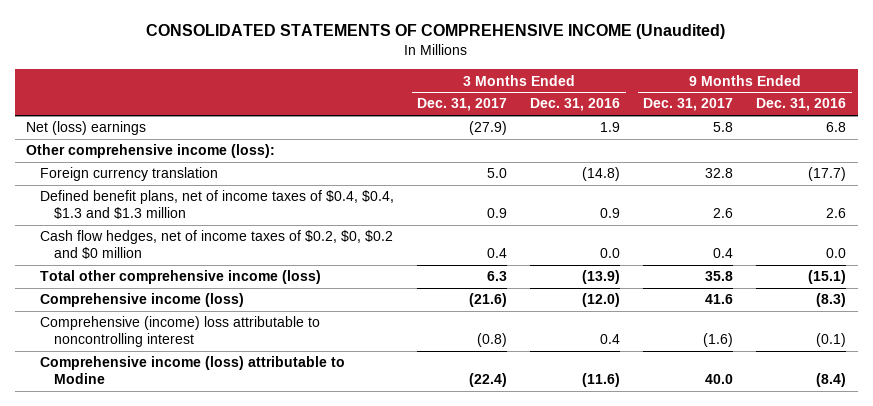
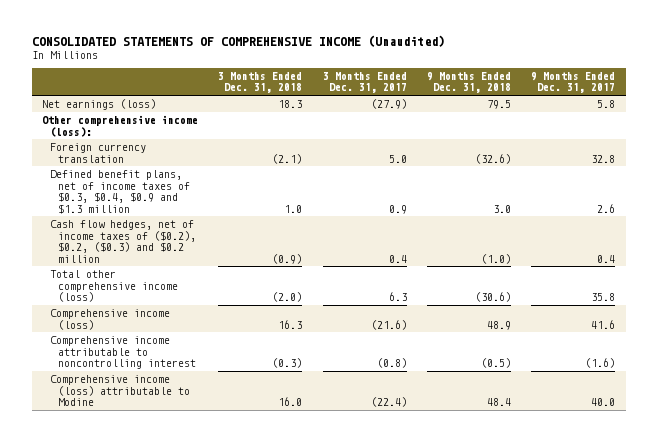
[530,98,621,112] Dec. 31, 2016 -> none
[756,98,847,112] Dec. 31, 2016 -> none
none -> [218,71,303,94] 3 Months Ended Dec. 31, 2018
none -> [427,71,512,94] 9 Months Ended Dec. 31, 2018
[26,121,147,136] Net (loss) earnings -> [41,99,156,111] Net earnings (loss)
[40,190,395,219] Defined benefit plans, net of income taxes of $0.4, $0.4, $1.3 and $1.3 million -> [50,170,191,214] Defined benefit plans, net of income taxes of $0.3, $0.4, $0.9 and $1.3 million
[40,230,394,259] Cash flow hedges, net of income taxes of $0.2, $0, $0.2 and $0 million -> [50,220,197,263] Cash flow hedges, net of income taxes of ($0.2), $0.2, ($0.3) and $0.2 million
[40,316,321,347] Comprehensive (income) loss attributable to noncontrolling interest -> [50,336,197,370] Comprehensive income attributable to noncontrolling interest

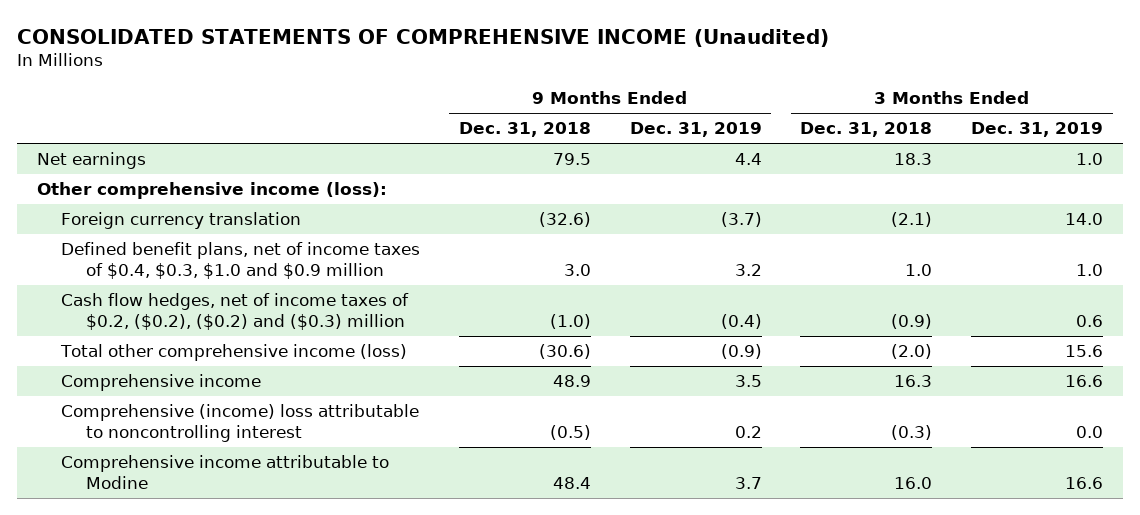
[322,71,407,94] 3 Months Ended Dec. 31, 2017 -> none
[531,71,616,94] 9 Months Ended Dec. 31, 2017 -> none
none -> [629,122,762,138] Dec. 31, 2019
none -> [971,122,1104,138] Dec. 31, 2019
[41,99,156,111] Net earnings (loss) -> [36,152,146,170] Net earnings
[50,170,191,214] Defined benefit plans, net of income taxes of $0.3, $0.4, $0.9 and $1.3 million -> [61,242,421,279] Defined benefit plans, net of income taxes of $0.4, $0.3, $1.0 and $0.9 million
[50,220,197,263] Cash flow hedges, net of income taxes of ($0.2), $0.2, ($0.3) and $0.2 million -> [61,293,410,330] Cash flow hedges, net of income taxes of $0.2, ($0.2), ($0.2) and ($0.3) million
[50,309,171,330] Comprehensive income (loss) -> [61,374,262,392] Comprehensive income
[50,336,197,370] Comprehensive income attributable to noncontrolling interest -> [61,404,420,442] Comprehensive (income) loss attributable to noncontrolling interest
[50,375,191,407] Comprehensive income (loss) attributable to Modine -> [61,455,390,489] Comprehensive income attributable to Modine

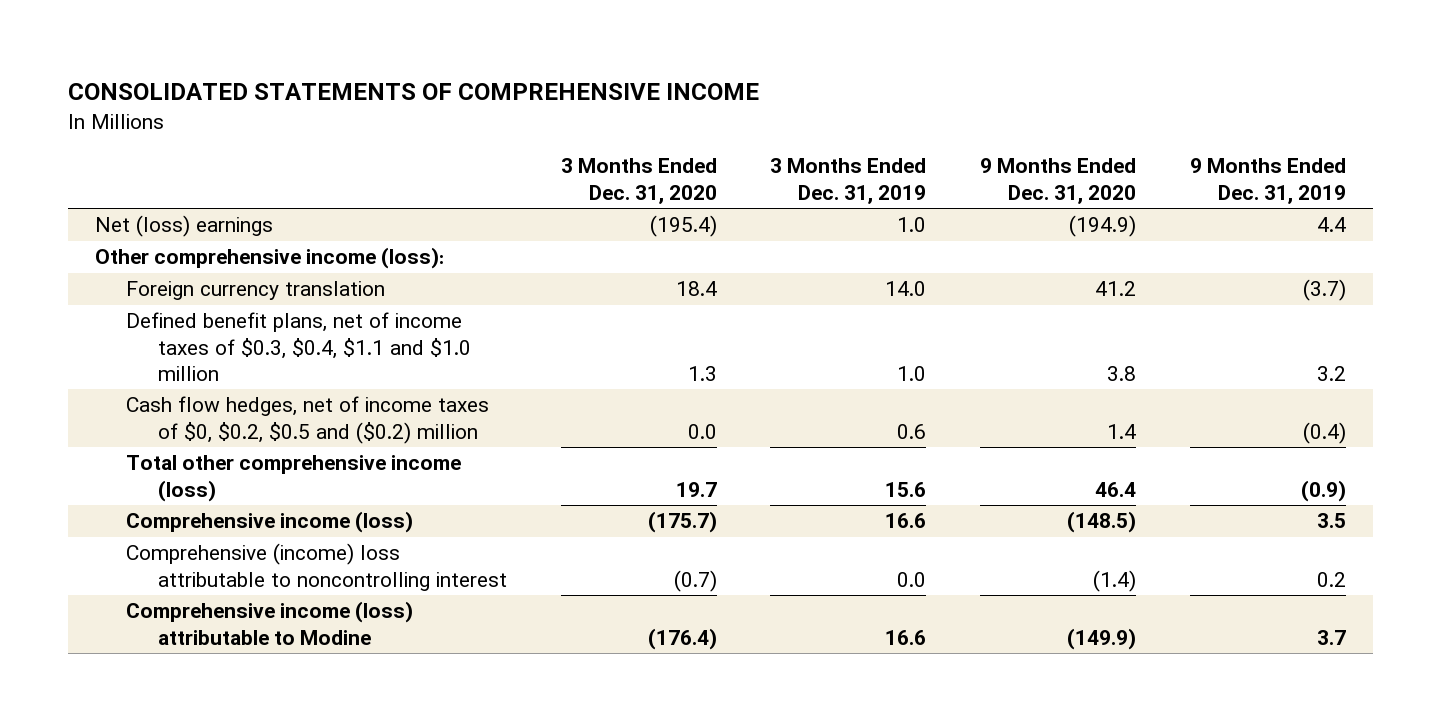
[17,28,830,47] CONSOLIDATED STATEMENTS OF COMPREHENSIVE INCOME (Unaudited) -> [67,83,759,101] CONSOLIDATED STATEMENTS OF COMPREHENSIVE INCOME
[459,122,592,138] Dec. 31, 2018 -> none
[800,122,933,138] Dec. 31, 2018 -> none
none -> [560,158,717,204] 3 Months Ended Dec. 31, 2020
none -> [980,158,1137,204] 9 Months Ended Dec. 31, 2020
[36,152,146,170] Net earnings -> [94,215,273,238] Net (loss) earnings
[61,242,421,279] Defined benefit plans, net of income taxes of $0.4, $0.3, $1.0 and $0.9 million -> [126,312,471,381] Defined benefit plans, net of income taxes of $0.3, $0.4, $1.1 and $1.0 million
[61,293,410,330] Cash flow hedges, net of income taxes of $0.2, ($0.2), ($0.2) and ($0.3) million -> [126,396,490,444] Cash flow hedges, net of income taxes of $0, $0.2, $0.5 and ($0.2) million
[61,374,262,392] Comprehensive income -> [126,511,414,534] Comprehensive income (loss)
[61,455,390,489] Comprehensive income attributable to Modine -> [126,601,414,645] Comprehensive income (loss) attributable to Modine

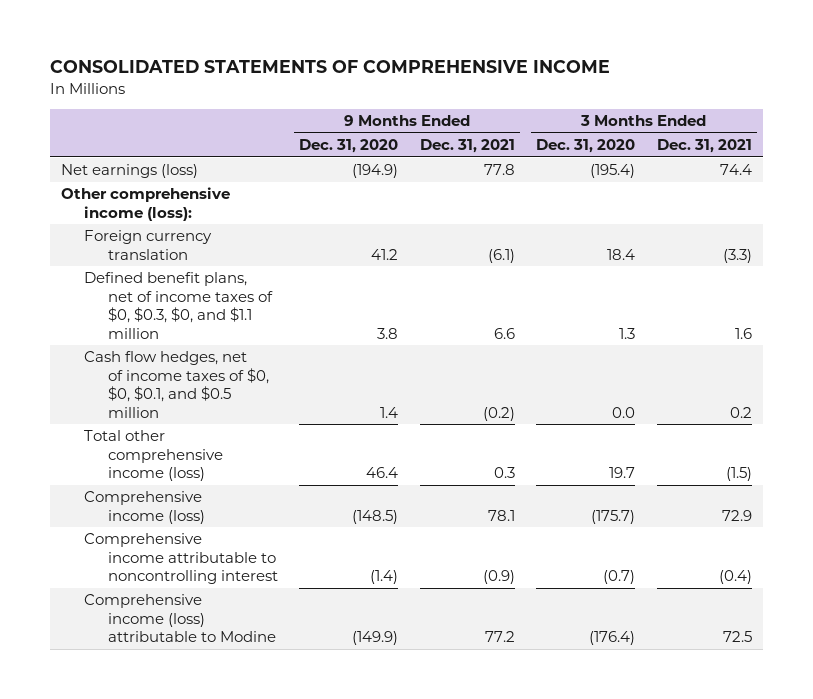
[770,158,927,204] 3 Months Ended Dec. 31, 2019 -> none
[1189,158,1346,204] 9 Months Ended Dec. 31, 2019 -> none
none -> [419,138,515,153] Dec. 31, 2021
none -> [656,138,752,153] Dec. 31, 2021
[94,215,273,238] Net (loss) earnings -> [60,164,198,179] Net earnings (loss)
[126,312,471,381] Defined benefit plans, net of income taxes of $0.3, $0.4, $1.1 and $1.0 million -> [84,272,273,339] Defined benefit plans, net of income taxes of $0, $0.3, $0, and $1.1 million
[126,396,490,444] Cash flow hedges, net of income taxes of $0, $0.2, $0.5 and ($0.2) million -> [84,351,269,418] Cash flow hedges, net of income taxes of $0, $0, $0.1, and $0.5 million
[126,543,507,591] Comprehensive (income) loss attributable to noncontrolling interest -> [84,533,278,585] Comprehensive income attributable to noncontrolling interest

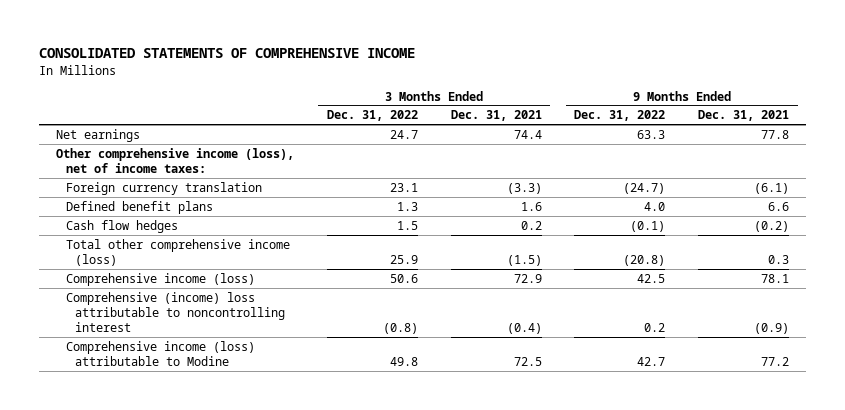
[299,138,399,153] Dec. 31, 2020 -> none
[536,138,636,153] Dec. 31, 2020 -> none
none -> [326,110,418,122] Dec. 31, 2022
none -> [574,110,666,122] Dec. 31, 2022
[60,164,198,179] Net earnings (loss) -> [55,128,140,142] Net earnings
[60,187,230,221] Other comprehensive income (loss): -> [55,147,294,173] Other comprehensive income (loss), net of income taxes:
[84,272,273,339] Defined benefit plans, net of income taxes of $0, $0.3, $0, and $1.1 million -> [65,200,213,214] Defined benefit plans
[84,351,269,418] Cash flow hedges, net of income taxes of $0, $0, $0.1, and $0.5 million -> [65,219,178,233] Cash flow hedges
[84,533,278,585] Comprehensive income attributable to noncontrolling interest -> [65,291,286,333] Comprehensive (income) loss attributable to noncontrolling interest

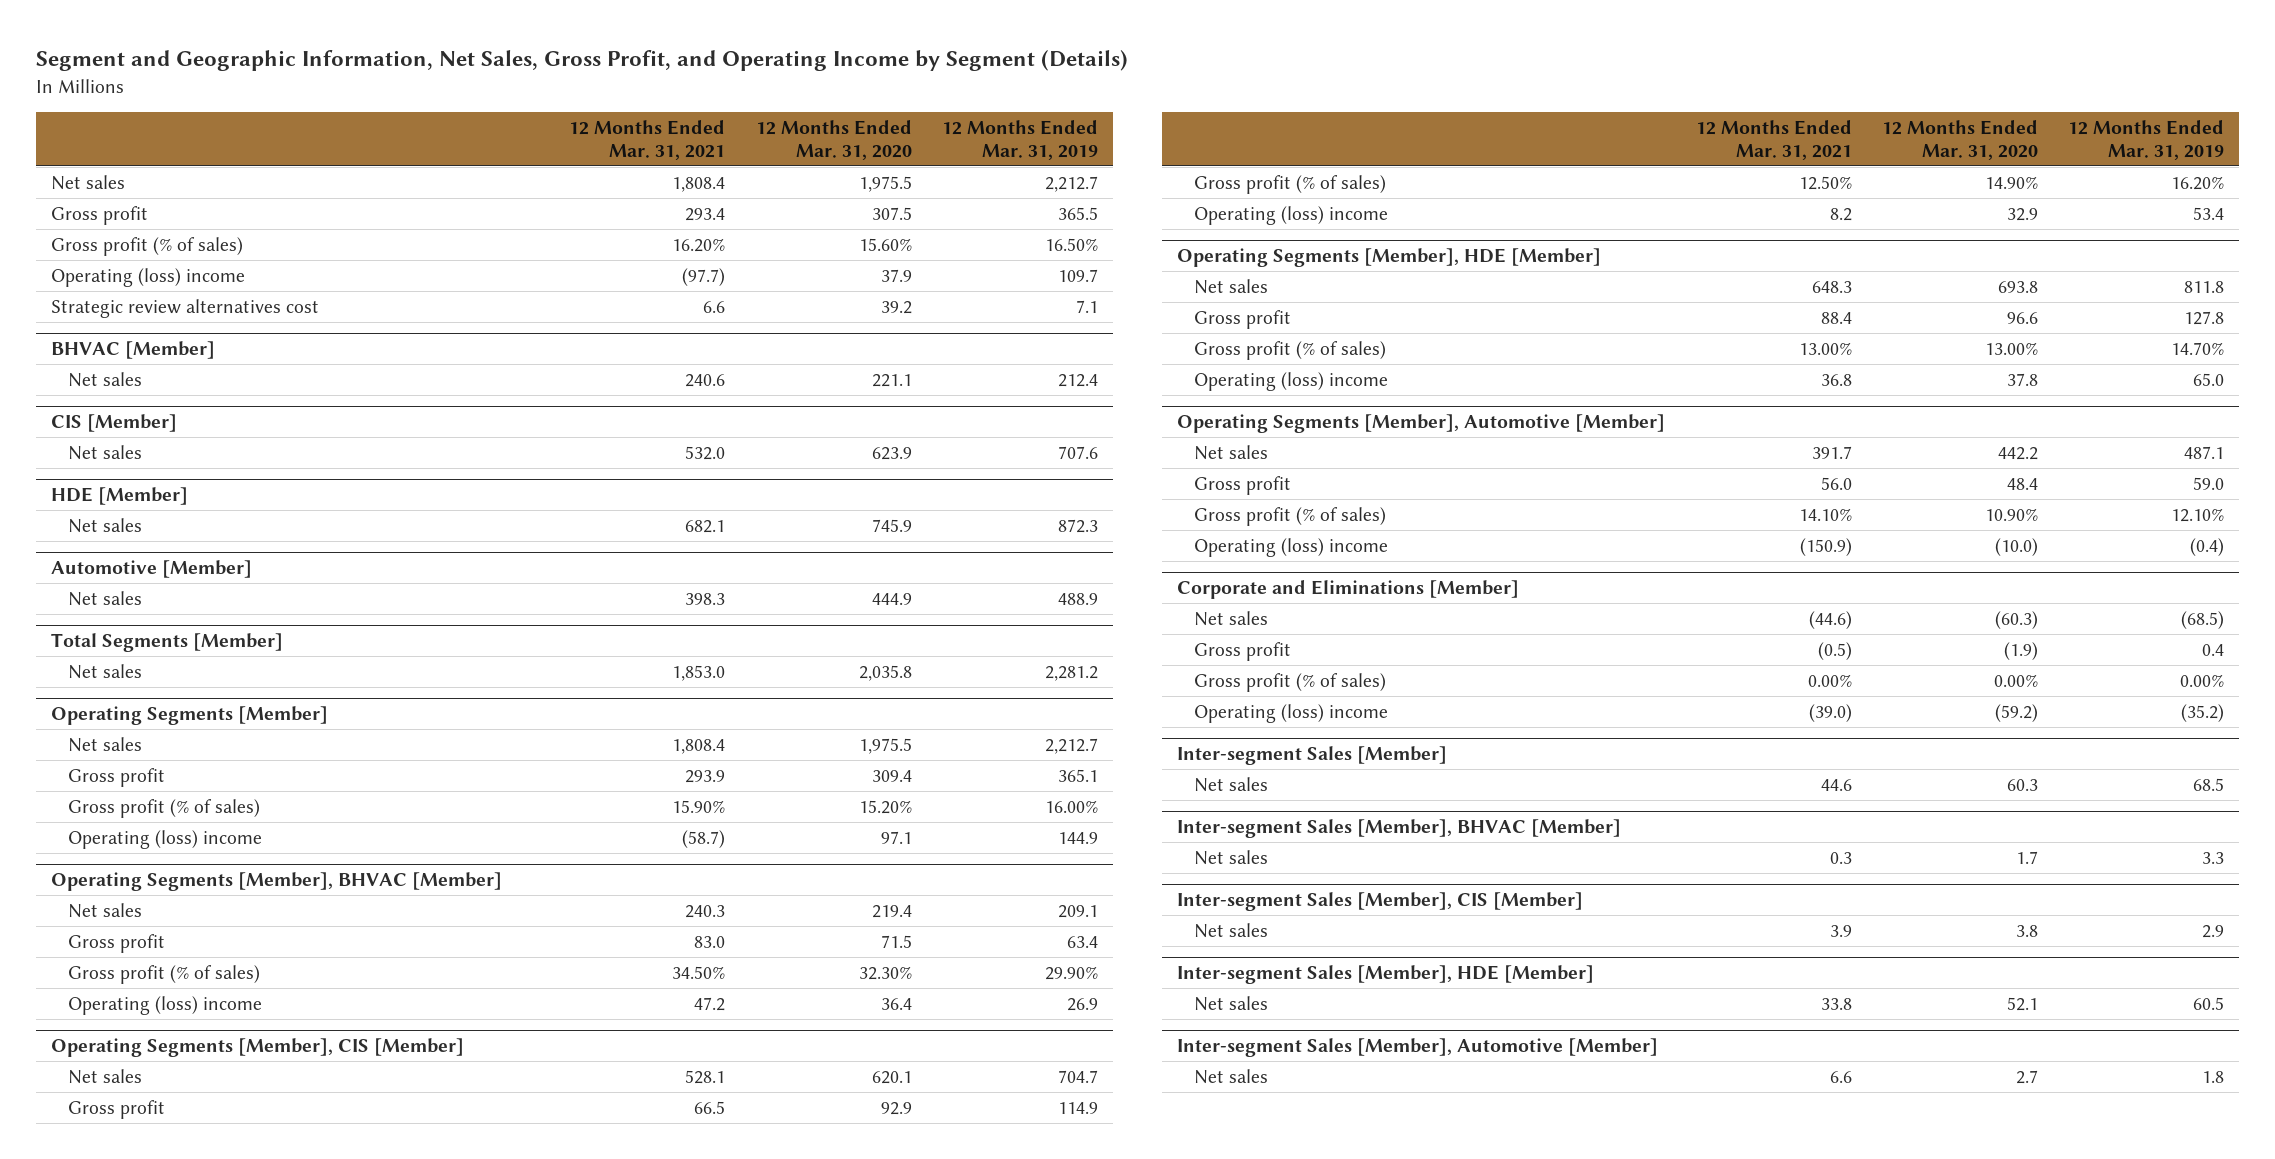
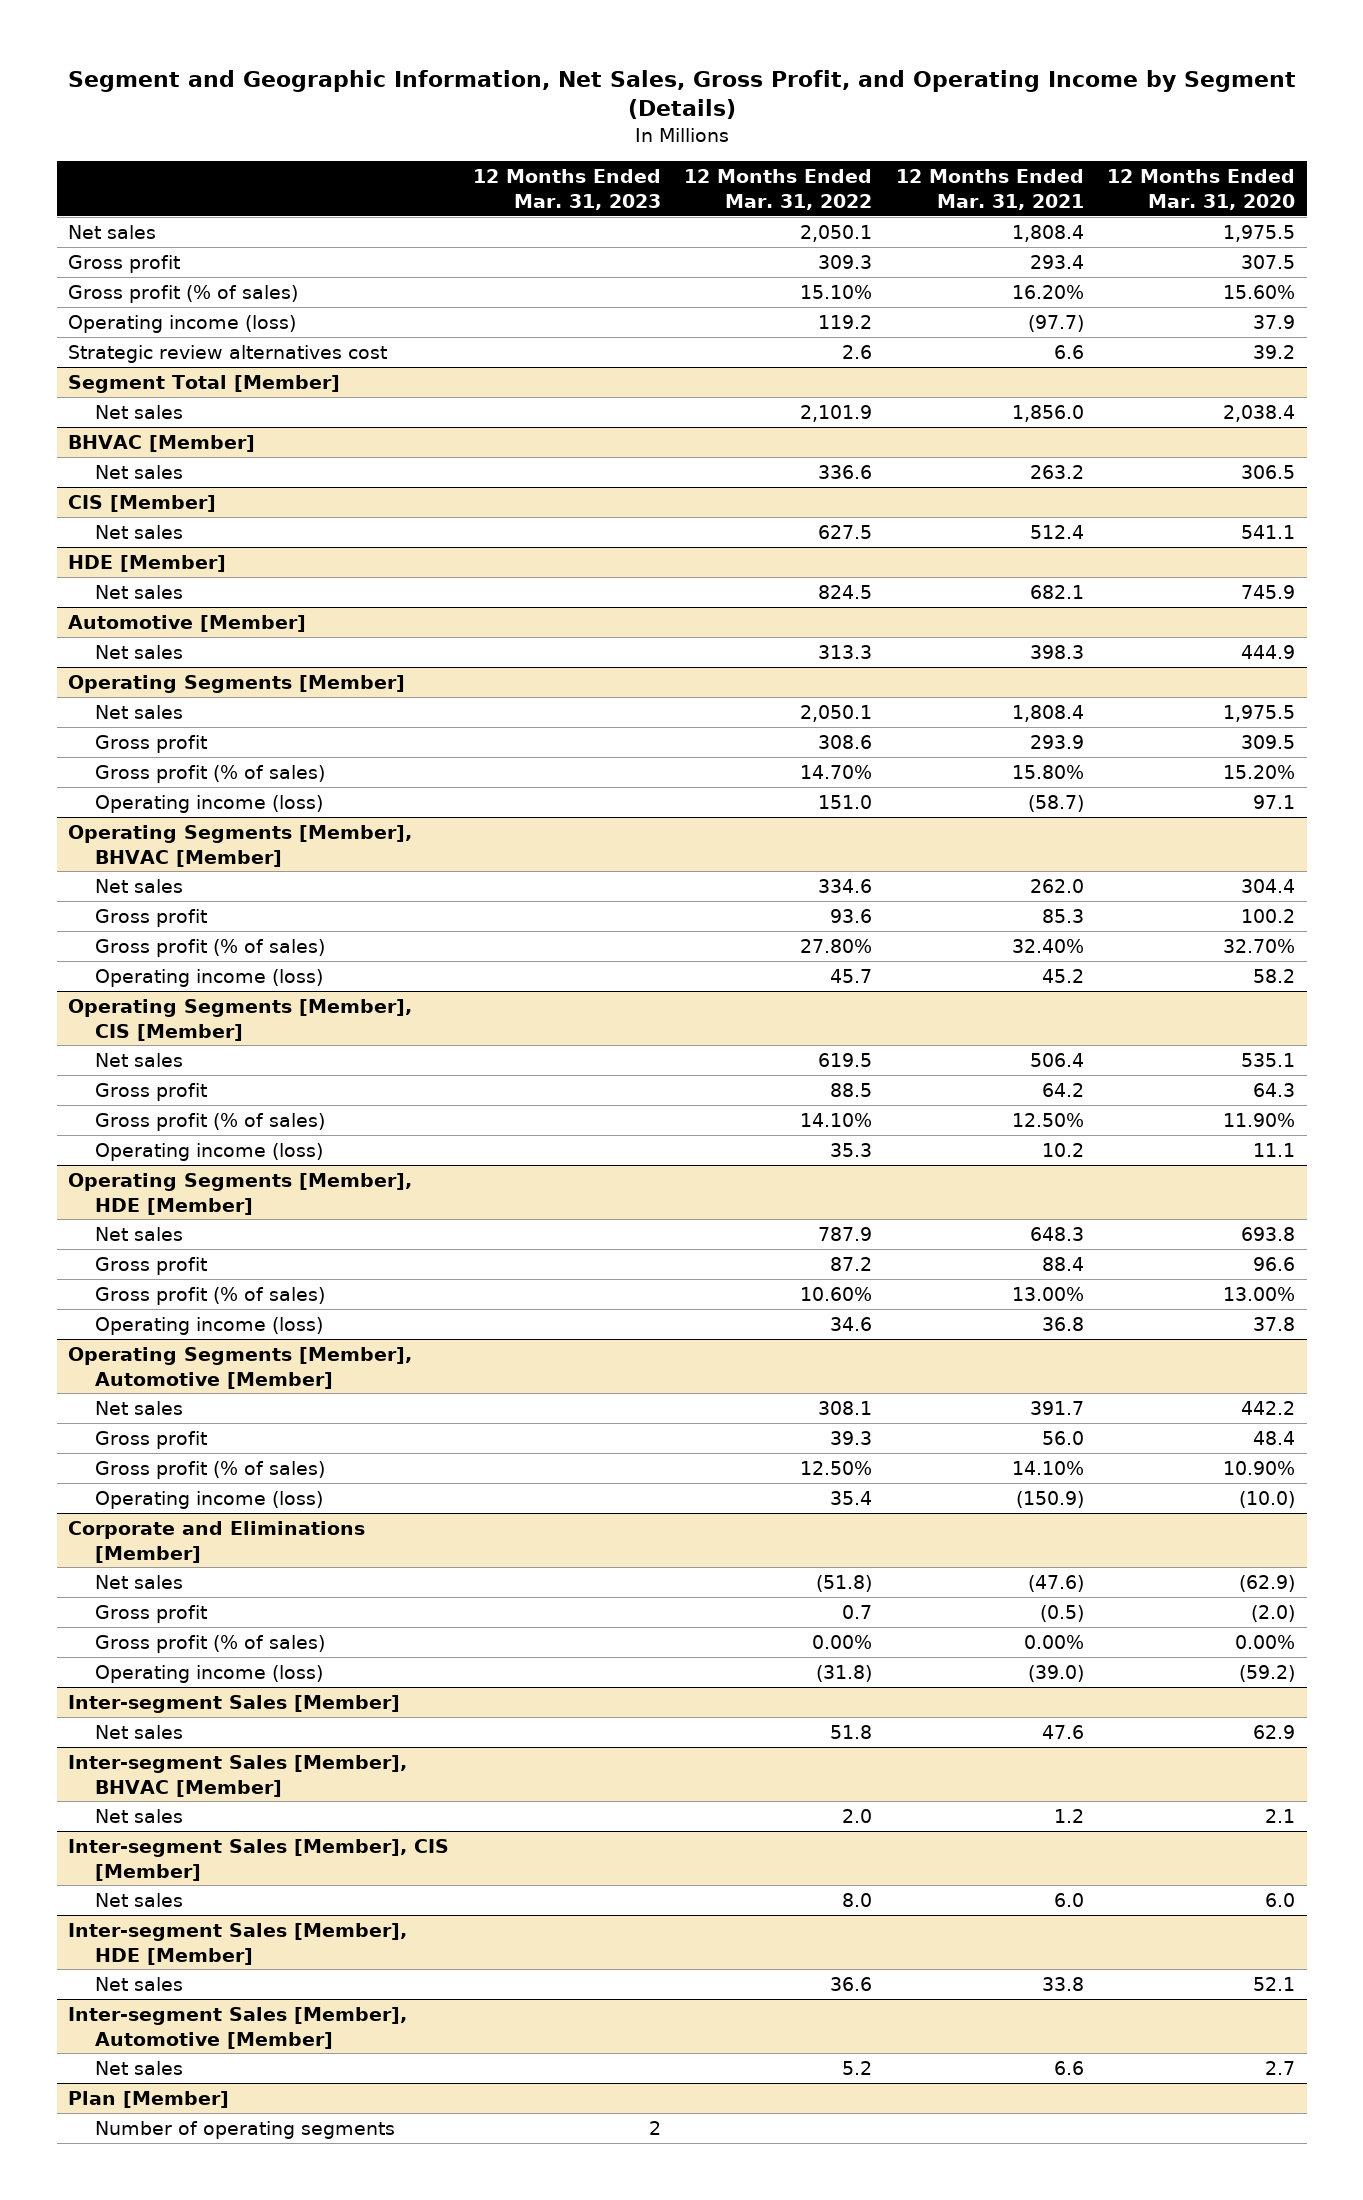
[942,120,1099,161] 12 Months Ended Mar. 31, 2019 -> none
none -> [472,169,661,210] 12 Months Ended Mar. 31, 2023
none -> [684,169,873,210] 12 Months Ended Mar. 31, 2022
[51,267,246,287] Operating (loss) income -> [68,314,297,333] Operating income (loss)
none -> [68,374,341,393] Segment Total [Member]
none -> [94,404,183,419] Net sales
[685,373,726,387] 240.6 -> [1029,464,1084,479] 263.2
[871,373,912,387] 221.1 -> [1240,464,1295,479] 306.5
[685,445,726,460] 532.0 -> [1029,524,1084,539] 512.4
[871,446,912,460] 623.9 -> [1240,524,1295,539] 541.1
[51,633,284,653] Total Segments [Member] -> none
[67,663,142,679] Net sales -> none
[871,769,912,782] 309.4 -> [1240,734,1295,749] 309.5
[672,799,726,813] 15.90% -> [1011,764,1084,779] 15.80%
[67,829,262,849] Operating (loss) income -> [94,794,323,813] Operating income (loss)
[685,904,726,918] 240.3 -> [1029,878,1084,893] 262.0
[871,904,912,918] 219.4 -> [1240,878,1295,893] 304.4
[694,935,726,948] 83.0 -> [1041,908,1084,923] 85.3
[880,934,912,948] 71.5 -> [1240,908,1295,923] 100.2
[672,965,726,979] 34.50% -> [1011,938,1084,953] 32.40%
[858,965,912,980] 32.30% -> [1222,938,1295,953] 32.70%
[67,995,262,1015] Operating (loss) income -> [94,968,323,987] Operating income (loss)
[694,996,726,1011] 47.2 -> [1041,968,1084,983] 45.2
[880,997,912,1010] 36.4 -> [1252,968,1295,983] 58.2
[685,1069,726,1084] 528.1 -> [1029,1052,1084,1067] 506.4
[871,1070,912,1084] 620.1 -> [1240,1052,1295,1067] 535.1
[694,1100,726,1114] 66.5 -> [1041,1082,1084,1097] 64.2
[880,1101,912,1115] 92.9 -> [1252,1082,1295,1097] 64.3
[1984,175,2038,189] 14.90% -> [1222,1112,1295,1127] 11.90%
[1193,205,1388,225] Operating (loss) income -> [94,1142,323,1161] Operating income (loss)
[1829,207,1852,221] 8.2 -> [1041,1142,1084,1157] 10.2
[2006,207,2038,221] 32.9 -> [1252,1142,1295,1157] 11.1
[1193,371,1388,391] Operating (loss) income -> [94,1316,323,1335] Operating income (loss)
[1193,537,1388,557] Operating (loss) income -> [94,1490,323,1509] Operating income (loss)
[1808,610,1852,629] (44.6) -> [1027,1574,1084,1592] (47.6)
[1994,610,2038,629] (60.3) -> [1238,1574,1295,1592] (62.9)
[2003,641,2038,660] (1.9) -> [1250,1604,1295,1622] (2.0)
[1193,703,1388,723] Operating (loss) income -> [94,1664,323,1683] Operating income (loss)
[1820,778,1852,791] 44.6 -> [1041,1724,1084,1739] 47.6
[2006,778,2038,791] 60.3 -> [1252,1724,1295,1739] 62.9
[1829,851,1852,864] 0.3 -> [1053,1808,1084,1823] 1.2
[2015,850,2038,864] 1.7 -> [1264,1808,1295,1823] 2.1
[1829,924,1852,937] 3.9 -> [1053,1892,1084,1907] 6.0
[2015,924,2038,937] 3.8 -> [1264,1892,1295,1907] 6.0
none -> [68,2090,230,2108] Plan [Member]
none -> [94,2120,395,2139] Number of operating segments

